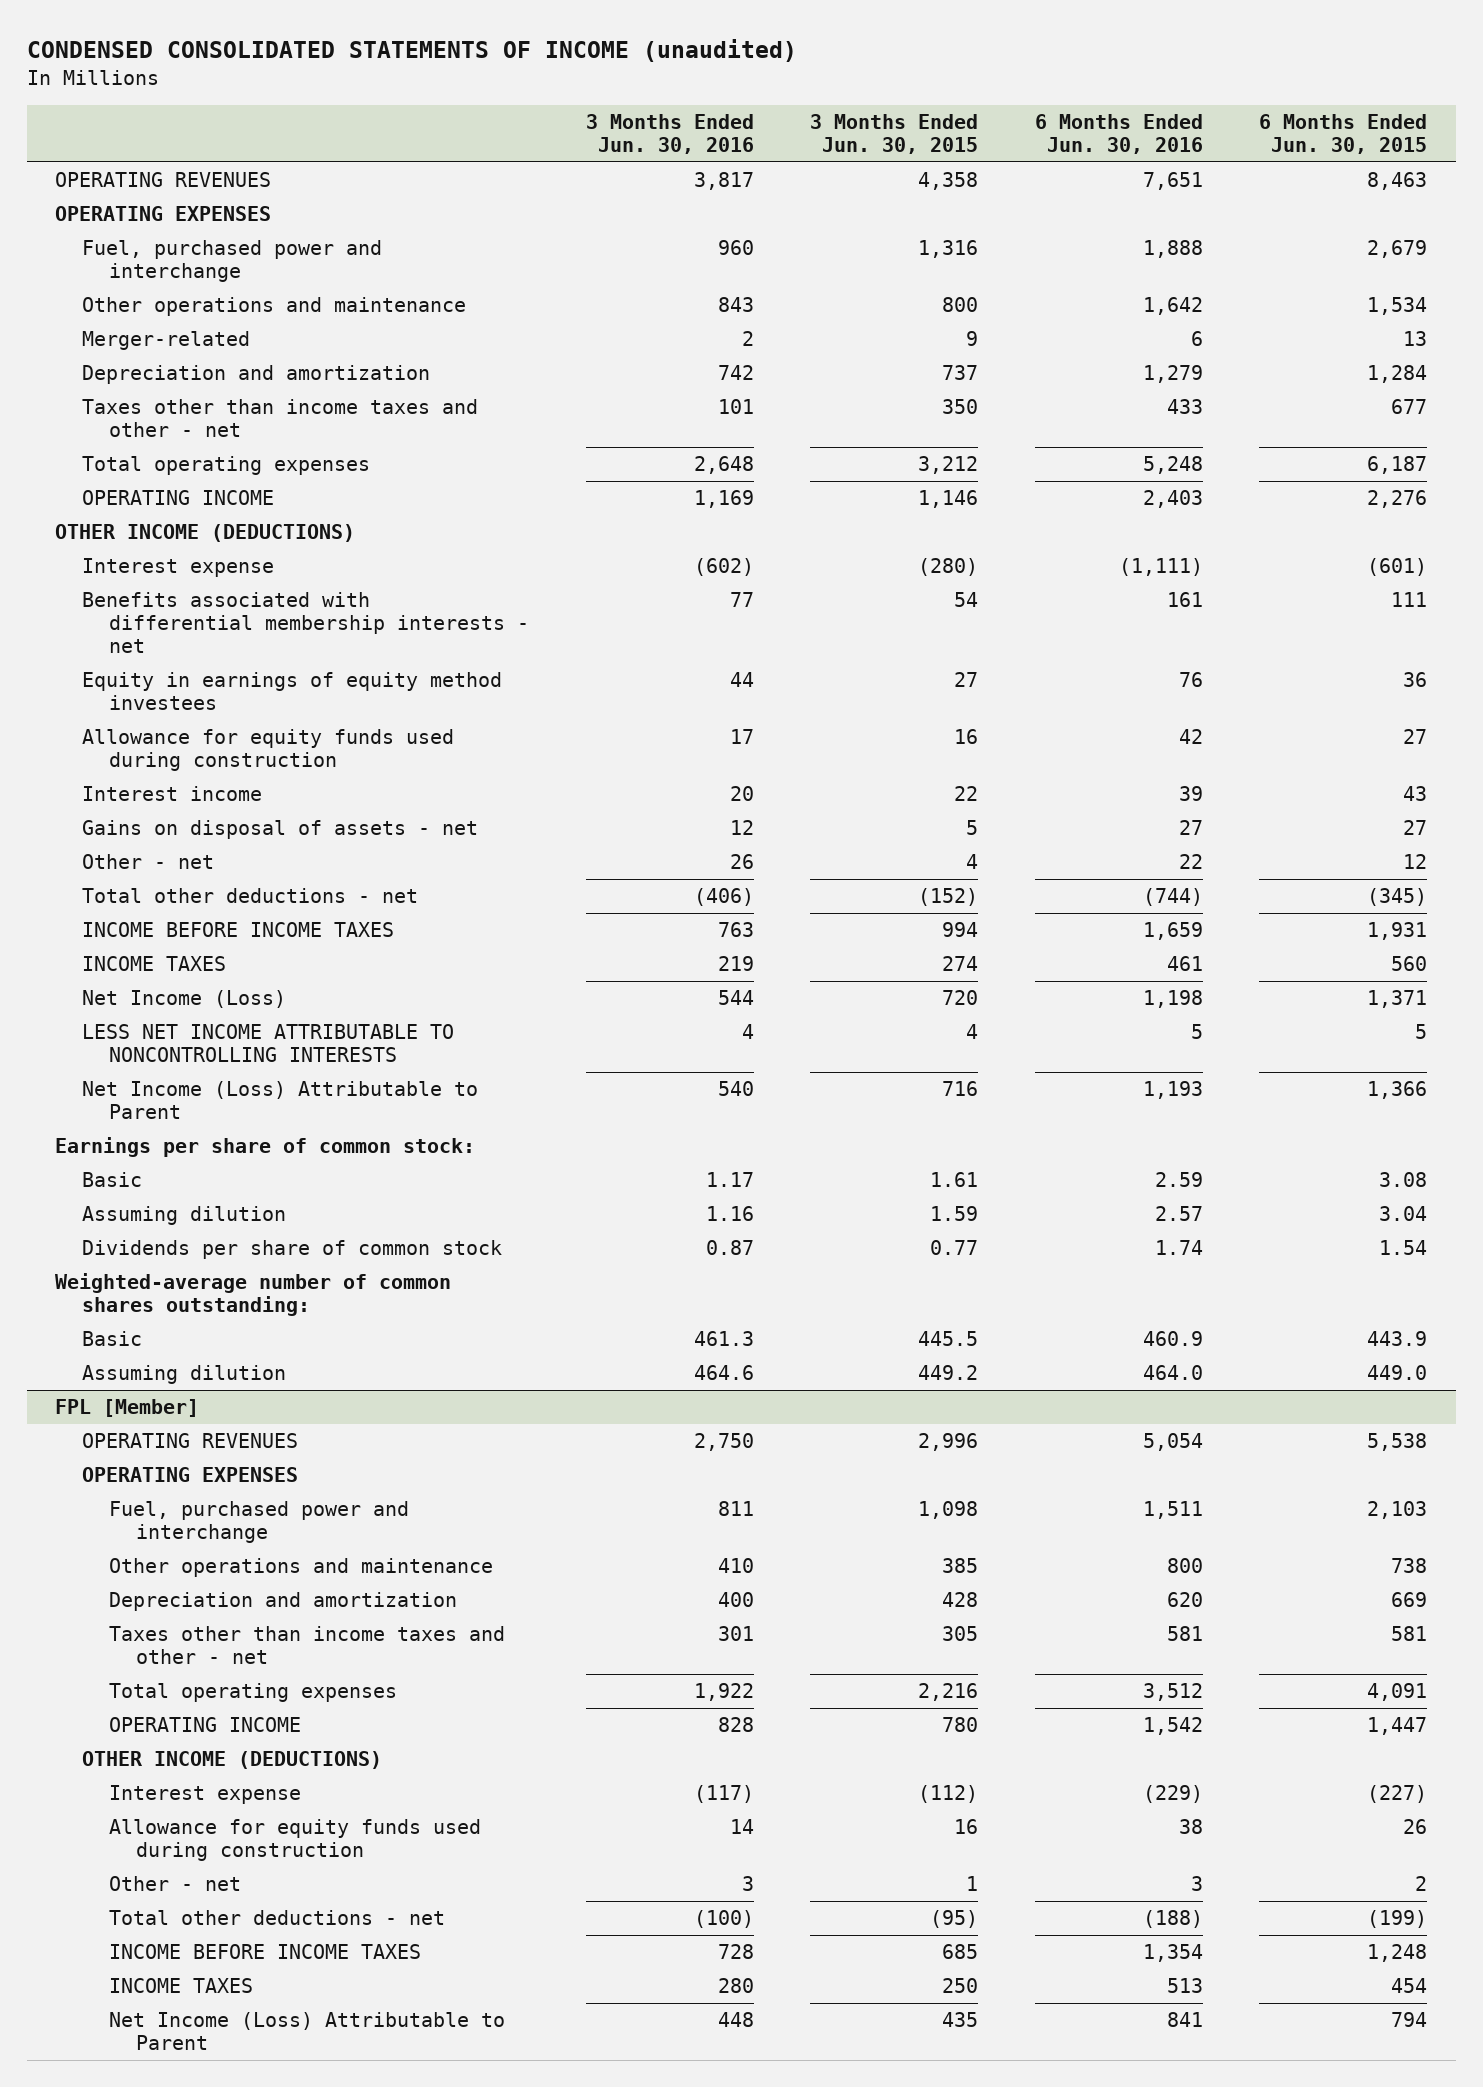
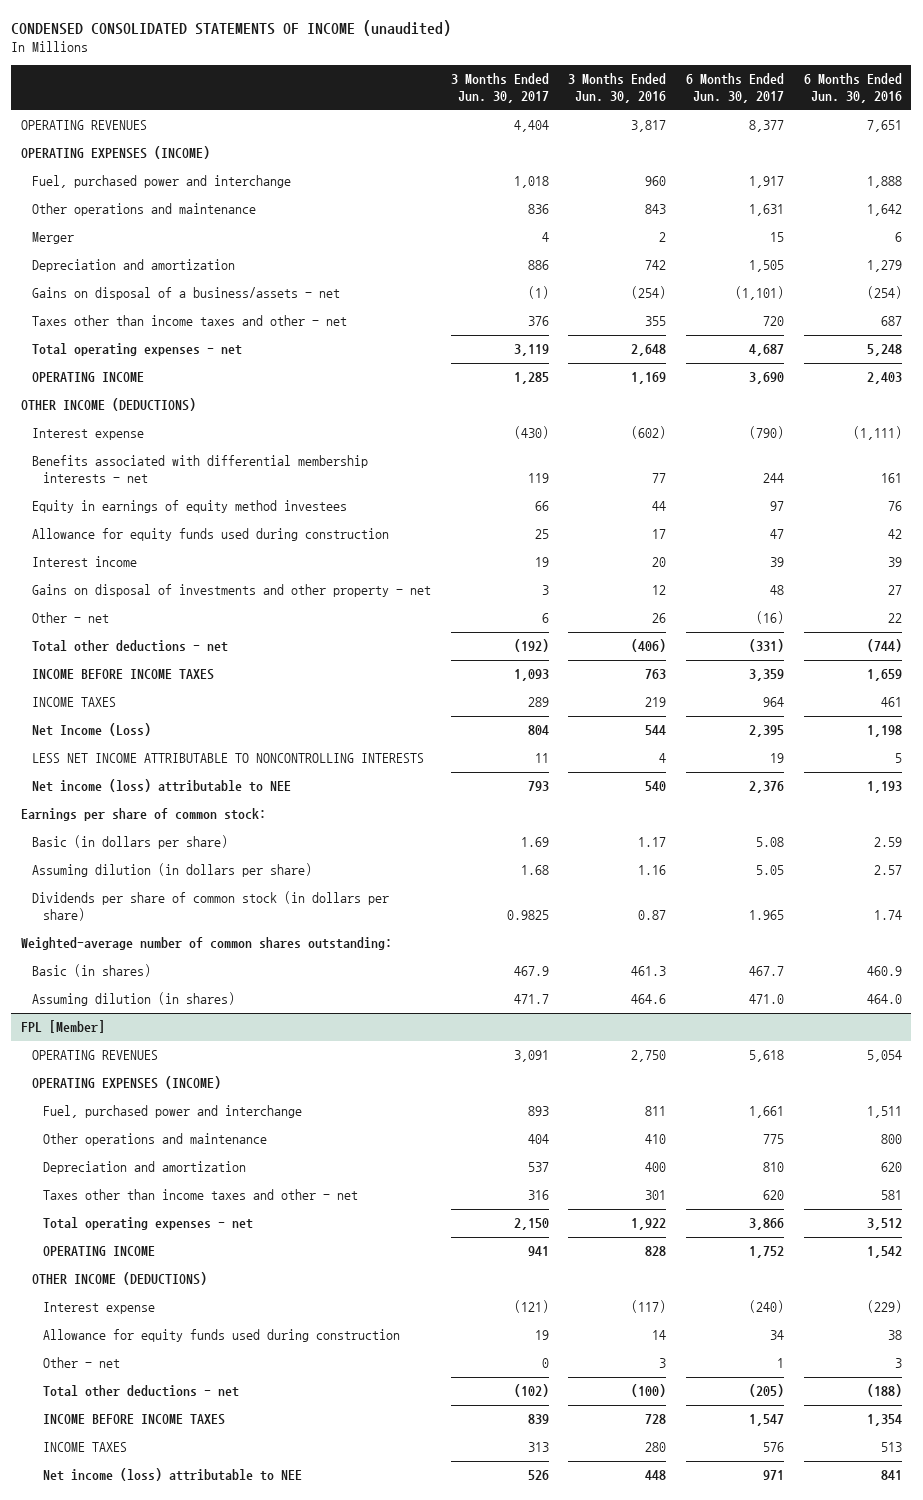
[810,114,979,155] 3 Months Ended Jun. 30, 2015 -> none
[1259,114,1428,155] 6 Months Ended Jun. 30, 2015 -> none
none -> [450,72,549,104] 3 Months Ended Jun. 30, 2017
none -> [685,72,784,104] 6 Months Ended Jun. 30, 2017
[55,206,272,222] OPERATING EXPENSES -> [21,146,211,160] OPERATING EXPENSES (INCOME)
[82,331,251,351] Merger-related -> [32,232,75,245] Merger
none -> [32,287,341,301] Gains on disposal of a business/assets - net
[717,399,754,415] 101 -> [645,316,667,327] 355
[1166,399,1203,415] 433 -> [880,316,902,327] 687
[82,456,371,476] Total operating expenses -> [32,343,243,357] Total operating expenses - net
[82,820,479,840] Gains on disposal of assets - net -> [32,584,432,598] Gains on disposal of investments and other property - net
[82,1081,479,1120] Net Income (Loss) Attributable to Parent -> [32,779,292,793] Net income (loss) attributable to NEE
[82,1172,143,1188] Basic -> [32,835,229,850] Basic (in dollars per share)
[82,1206,287,1226] Assuming dilution -> [32,863,313,878] Assuming dilution (in dollars per share)
[82,1240,503,1260] Dividends per share of common stock -> [32,891,390,922] Dividends per share of common stock (in dollars per share)
[82,1331,143,1347] Basic -> [32,964,152,978] Basic (in shares)
[82,1365,287,1385] Assuming dilution -> [32,992,236,1007] Assuming dilution (in shares)
[82,1467,299,1483] OPERATING EXPENSES -> [32,1076,222,1090] OPERATING EXPENSES (INCOME)
[109,1683,398,1703] Total operating expenses -> [43,1217,254,1231] Total operating expenses - net
[109,2012,506,2051] Net Income (Loss) Attributable to Parent -> [43,1468,303,1482] Net income (loss) attributable to NEE

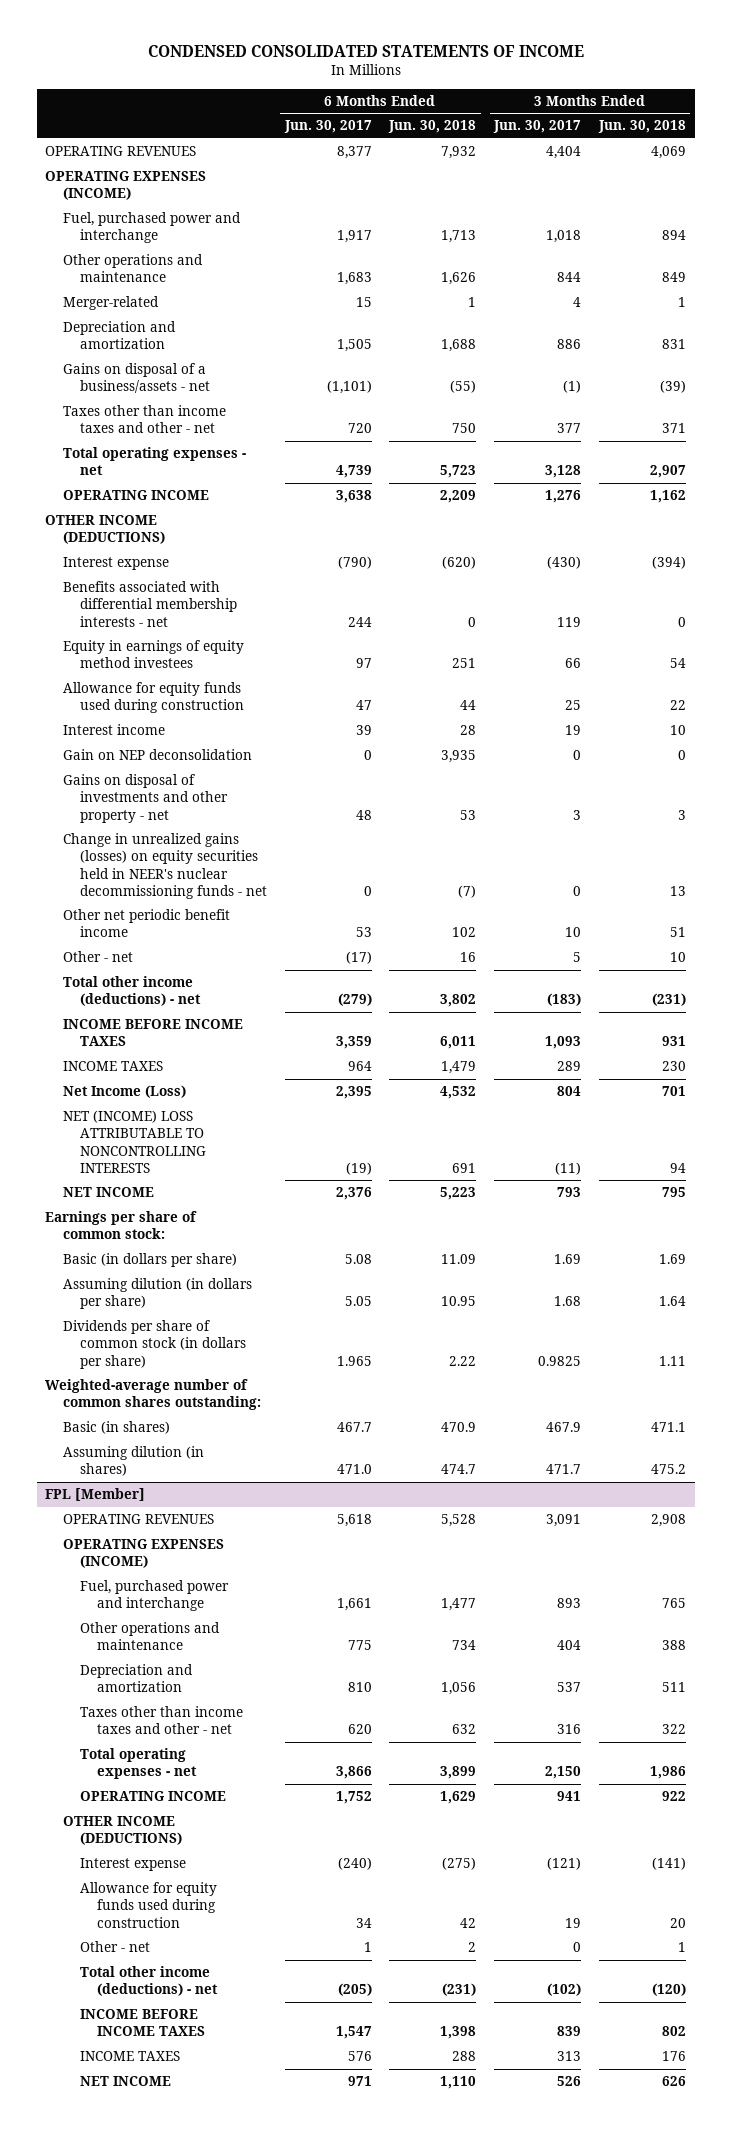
[11,19,452,36] CONDENSED CONSOLIDATED STATEMENTS OF INCOME (unaudited) -> [147,45,584,58] CONDENSED CONSOLIDATED STATEMENTS OF INCOME
[568,72,667,104] 3 Months Ended Jun. 30, 2016 -> none
[803,72,902,104] 6 Months Ended Jun. 30, 2016 -> none
none -> [388,120,477,134] Jun. 30, 2018
none -> [597,120,686,134] Jun. 30, 2018
[527,204,549,215] 836 -> [557,272,582,283] 844
[748,204,784,217] 1,631 -> [336,272,372,286] 1,683
[32,232,75,245] Merger -> [62,296,159,311] Merger-related
[527,316,549,327] 376 -> [557,423,582,434] 377
[513,344,549,357] 3,119 -> [545,465,582,479] 3,128
[748,344,784,357] 4,687 -> [335,465,372,479] 4,739
[513,372,549,385] 1,285 -> [545,490,582,504] 1,276
[748,372,784,385] 3,690 -> [335,490,372,504] 3,638
none -> [62,749,252,761] Gain on NEP deconsolidation
none -> [62,833,267,899] Change in unrealized gains (losses) on equity securities held in NEER's nuclear decommissioning funds - net
none -> [62,909,230,938] Other net periodic benefit income
[541,613,549,624] 6 -> [573,952,582,963] 5
[755,611,784,625] (16) -> [345,951,372,965] (17)
[32,640,229,653] Total other deductions - net -> [62,976,201,1007] Total other income (deductions) - net
[513,639,549,653] (192) -> [547,993,582,1007] (183)
[748,639,784,653] (331) -> [337,993,372,1007] (279)
[32,753,425,764] LESS NET INCOME ATTRIBUTABLE TO NONCONTROLLING INTERESTS -> [62,1110,206,1173] NET (INCOME) LOSS ATTRIBUTABLE TO NONCONTROLLING INTERESTS
[534,753,549,764] 11 -> [555,1161,582,1175] (11)
[769,753,784,764] 19 -> [345,1161,372,1175] (19)
[32,779,292,793] Net income (loss) attributable to NEE -> [62,1187,154,1198] NET INCOME
[43,1385,240,1398] Total other deductions - net -> [79,1966,218,1997] Total other income (deductions) - net
[43,1468,303,1482] Net income (loss) attributable to NEE -> [79,2076,171,2087] NET INCOME

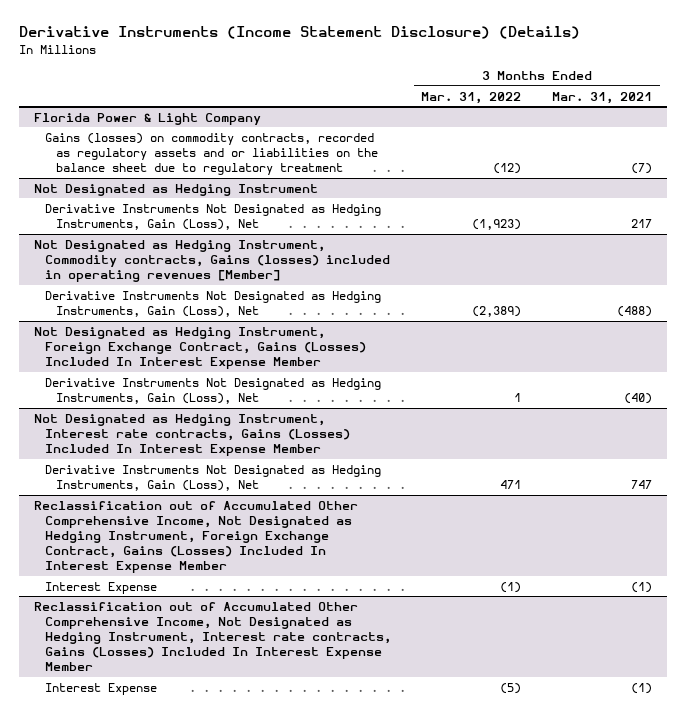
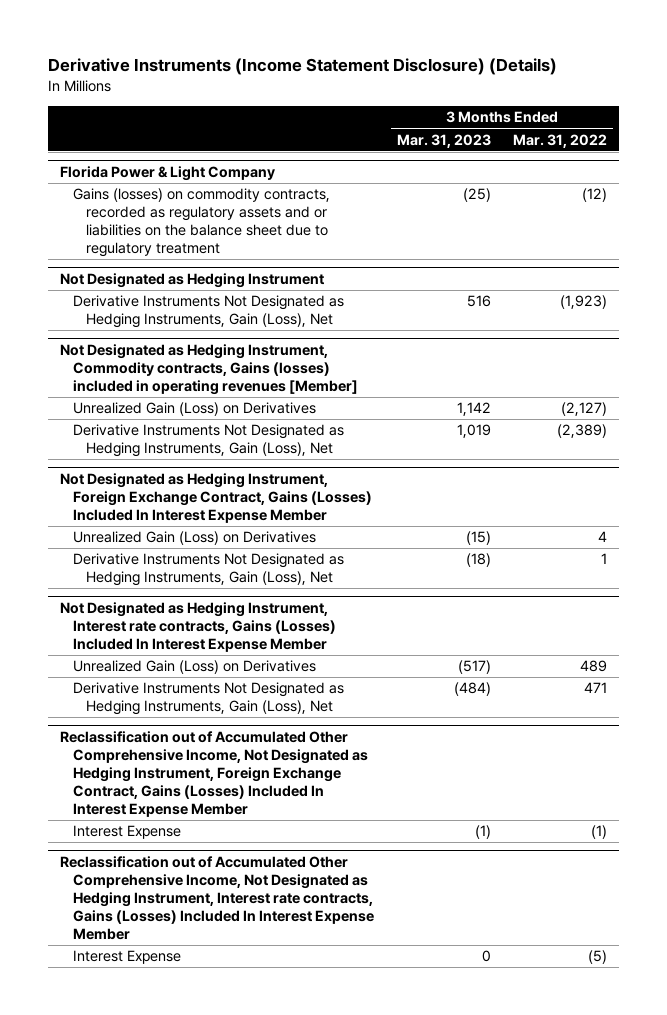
[551,91,652,104] Mar. 31, 2021 -> none
none -> [396,133,491,148] Mar. 31, 2023
none -> [72,402,316,417] Unrealized Gain (Loss) on Derivatives
none -> [72,531,316,546] Unrealized Gain (Loss) on Derivatives
none -> [72,660,316,675] Unrealized Gain (Loss) on Derivatives

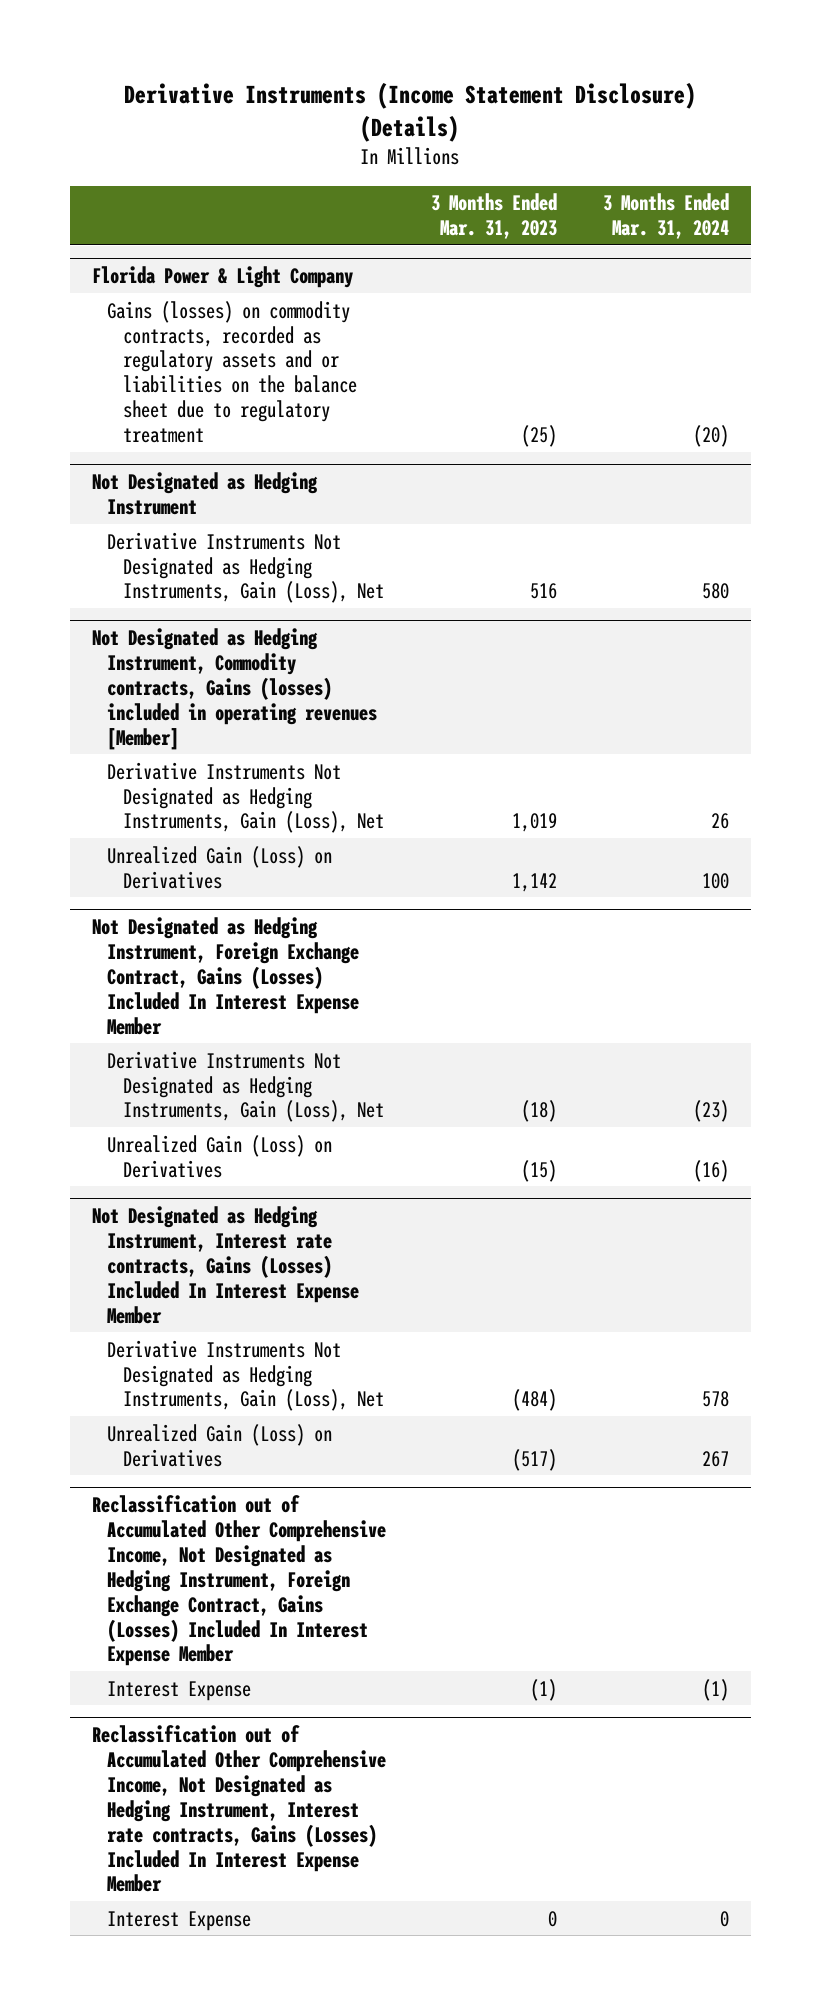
[513,133,608,148] Mar. 31, 2022 -> none
none -> [602,193,729,240] 3 Months Ended Mar. 31, 2024
[72,402,316,417] Unrealized Gain (Loss) on Derivatives -> [107,845,333,889] Unrealized Gain (Loss) on Derivatives
[72,531,316,546] Unrealized Gain (Loss) on Derivatives -> [107,1134,333,1178] Unrealized Gain (Loss) on Derivatives
[72,660,316,675] Unrealized Gain (Loss) on Derivatives -> [107,1423,333,1467] Unrealized Gain (Loss) on Derivatives

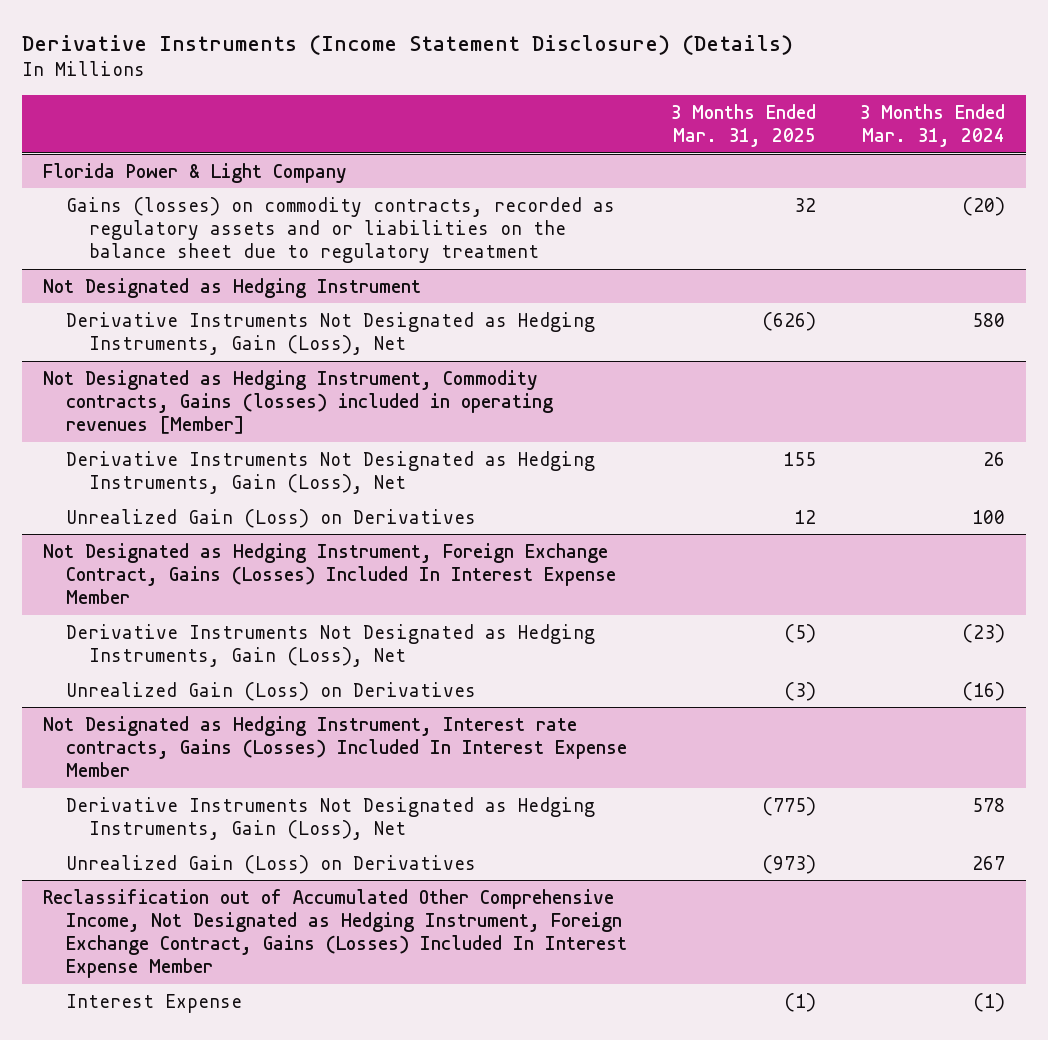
[431,193,558,240] 3 Months Ended Mar. 31, 2023 -> none
none -> [669,103,816,148] 3 Months Ended Mar. 31, 2025
[92,1725,387,1893] Reclassification out of Accumulated Other Comprehensive Income, Not Designated as Hedging Instrument, Interest rate contracts, Gains (Losses) Included In Interest Expense Member -> none
[107,1910,252,1931] Interest Expense -> none

